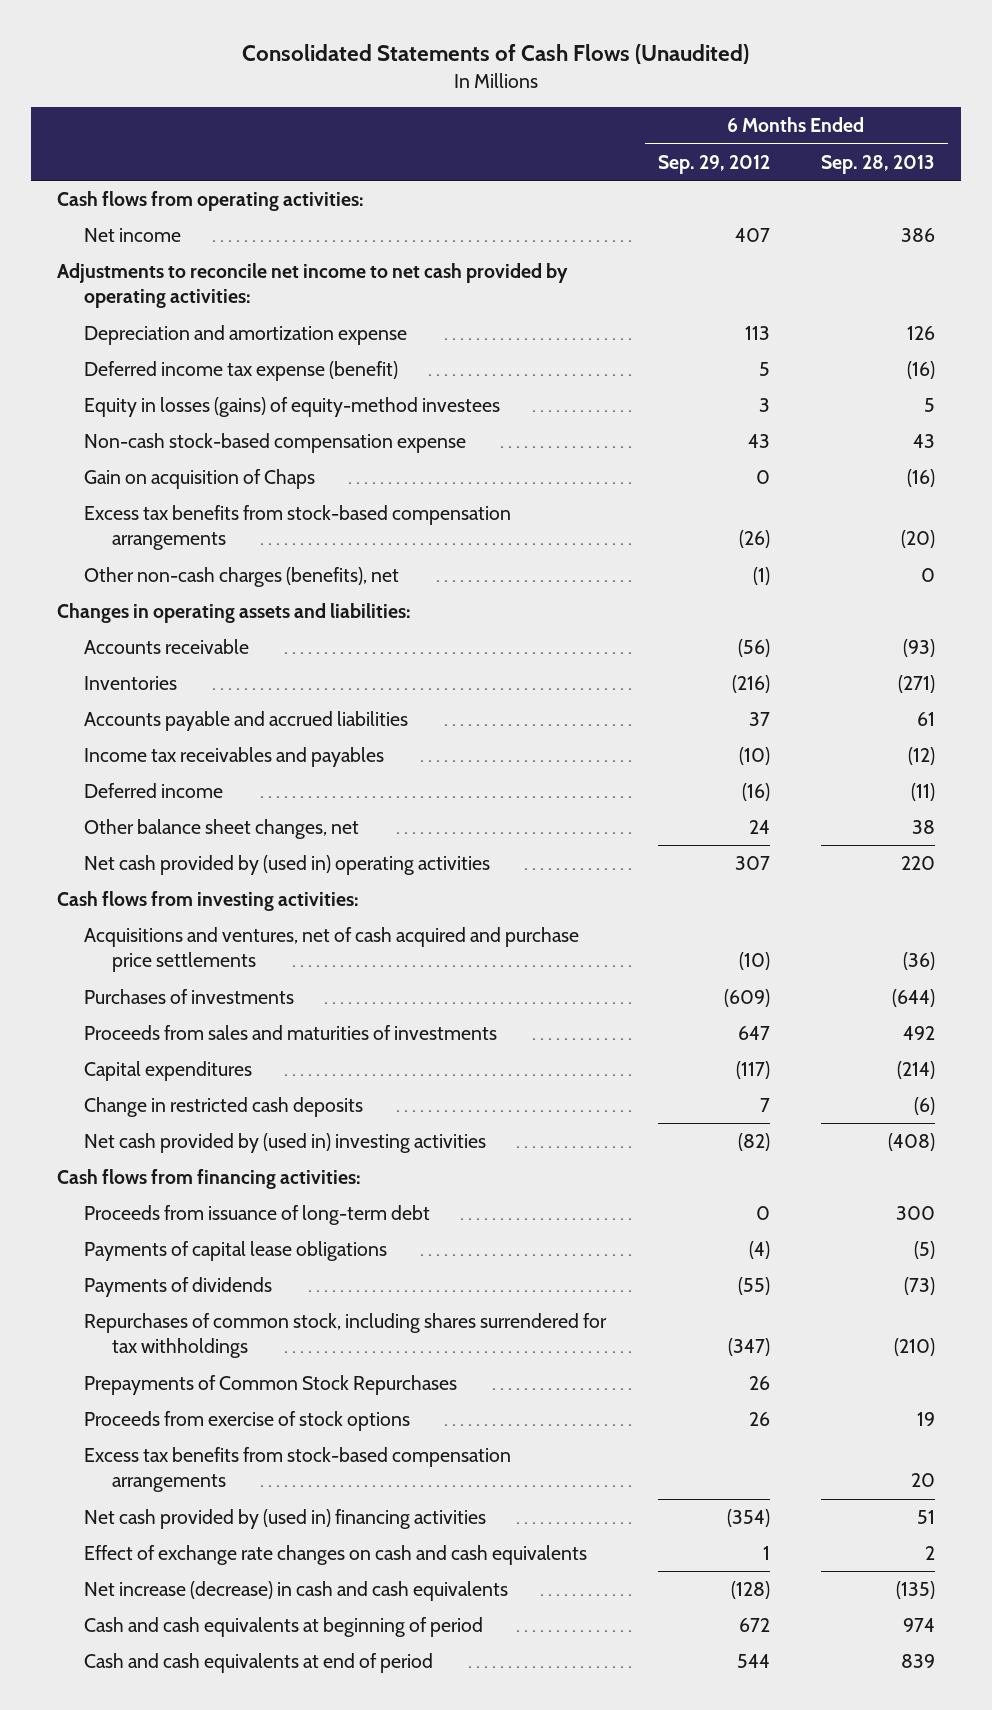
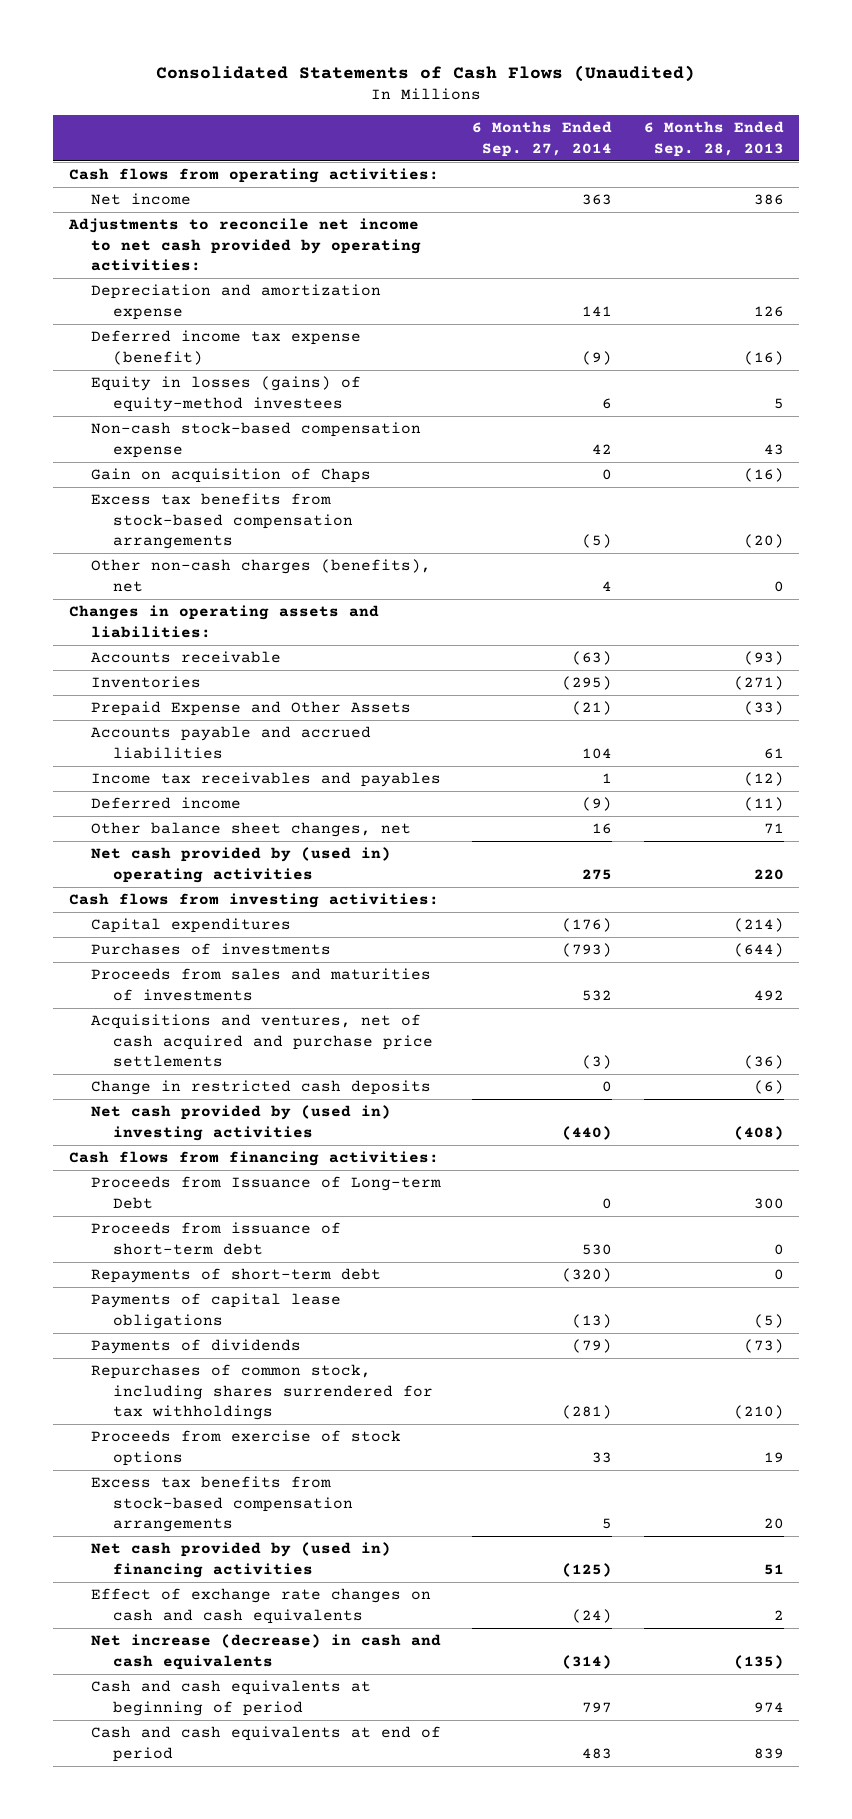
[657,154,770,174] Sep. 29, 2012 -> none
none -> [472,121,613,157] 6 Months Ended Sep. 27, 2014
none -> [90,701,411,717] Prepaid Expense and Other Assets
[912,820,936,835] 38 -> [763,823,784,835] 71
[84,1061,253,1082] Capital expenditures -> [90,918,291,934] Capital expenditures
[84,927,580,973] Acquisitions and ventures, net of cash acquired and purchase price settlements -> [90,1014,433,1068] Acquisitions and ventures, net of cash acquired and purchase price settlements
[84,1205,431,1226] Proceeds from issuance of long-term debt -> [90,1176,441,1209] Proceeds from Issuance of Long-term Debt
none -> [90,1222,341,1255] Proceeds from issuance of short-term debt
none -> [90,1268,381,1284] Repayments of short-term debt
[84,1375,458,1396] Prepayments of Common Stock Repurchases -> none

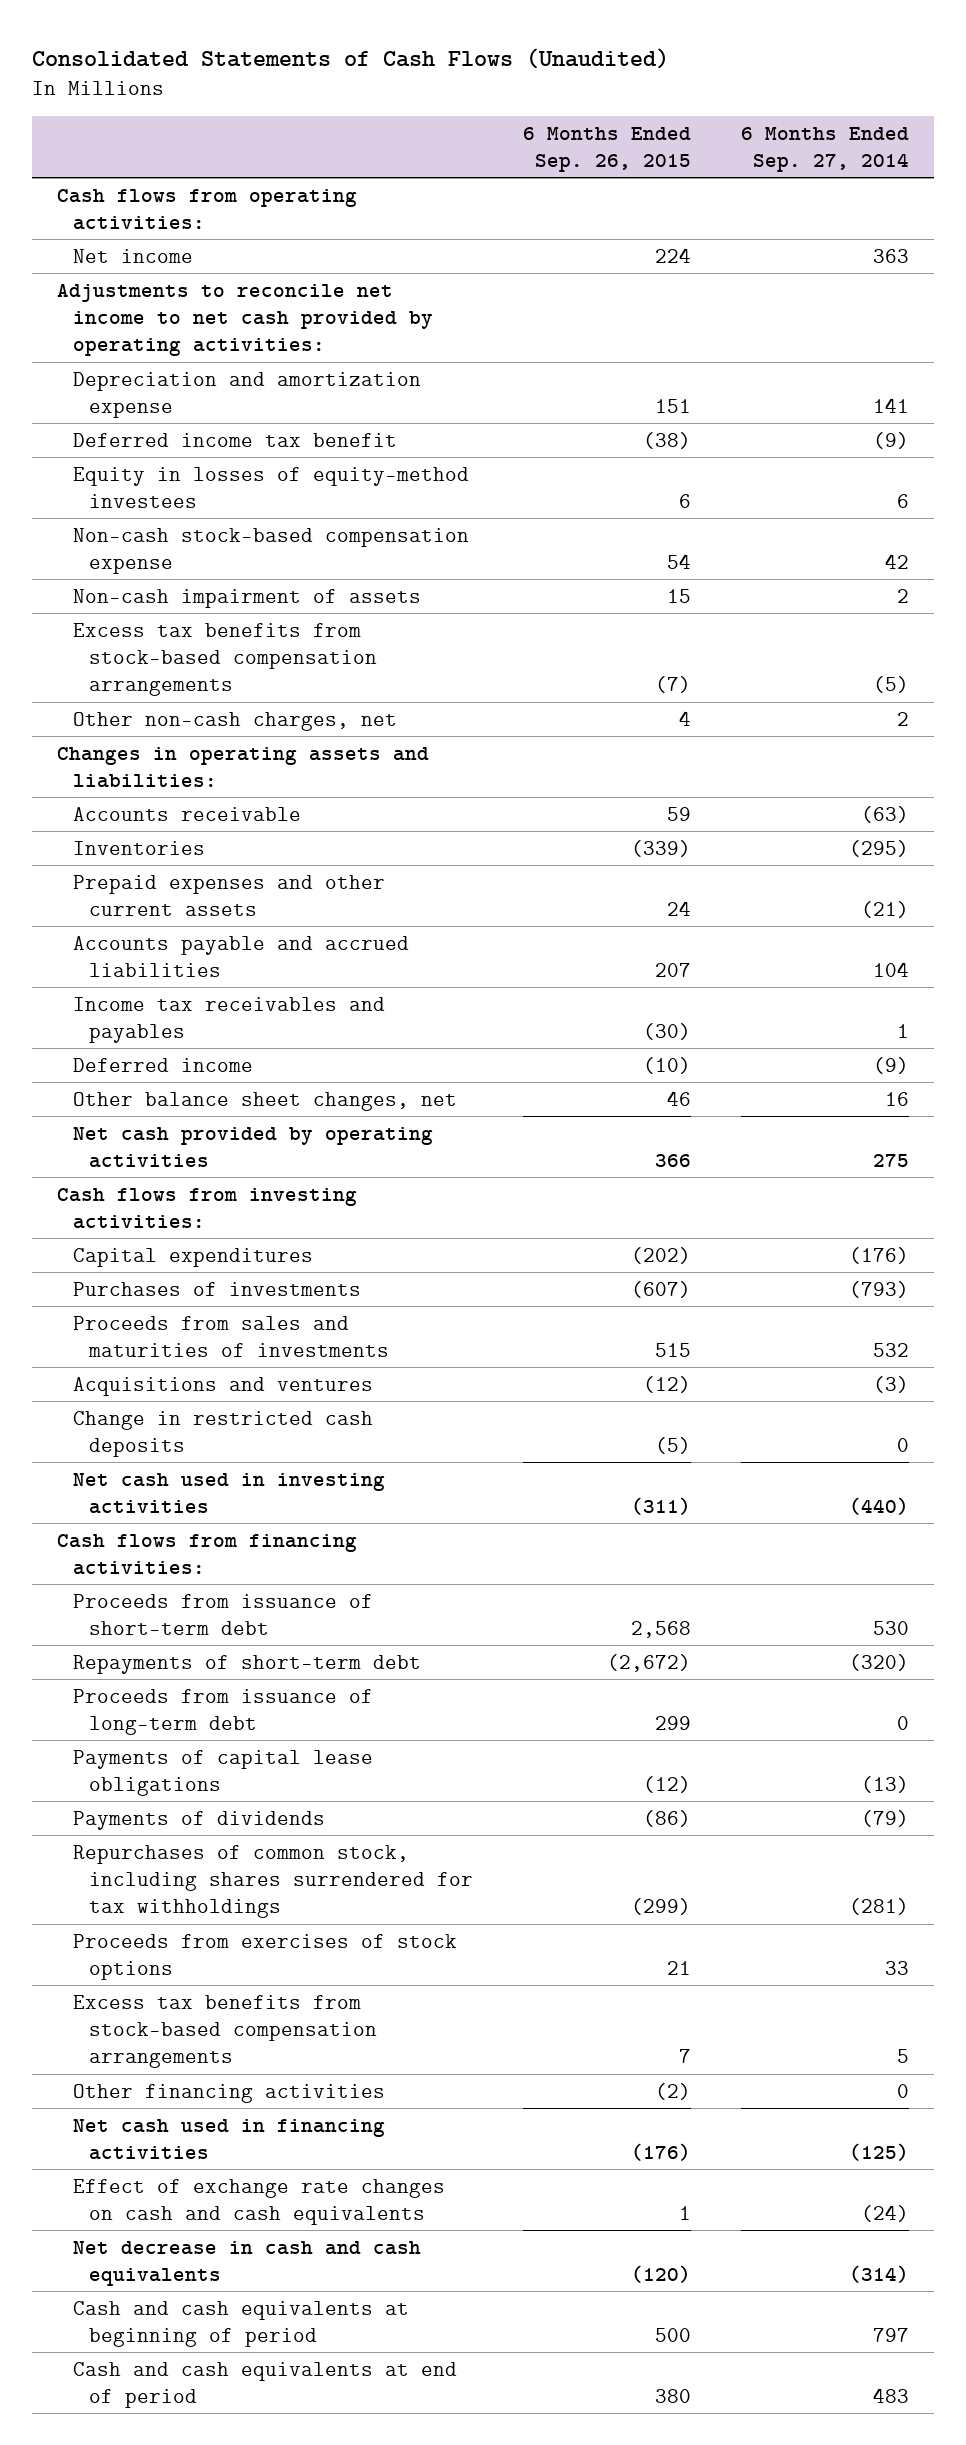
[643,121,784,157] 6 Months Ended Sep. 28, 2013 -> none
none -> [522,126,691,172] 6 Months Ended Sep. 26, 2015
[90,330,361,365] Deferred income tax expense (benefit) -> [73,432,398,447] Deferred income tax benefit
[90,376,361,412] Equity in losses (gains) of equity-method investees -> [73,466,470,508] Equity in losses of equity-method investees
[90,468,371,484] Gain on acquisition of Chaps -> none
none -> [73,588,422,608] Non-cash impairment of assets
[90,559,431,592] Other non-cash charges (benefits), net -> [73,711,398,731] Other non-cash charges, net
[602,580,613,591] 4 -> [896,711,909,726] 2
[90,701,411,717] Prepaid Expense and Other Assets -> [73,874,386,916] Prepaid expenses and other current assets
[90,847,391,883] Net cash provided by (used in) operating activities -> [73,1126,434,1168] Net cash provided by operating activities
[90,1014,433,1068] Acquisitions and ventures, net of cash acquired and purchase price settlements -> [73,1376,374,1396] Acquisitions and ventures
[90,1105,391,1141] Net cash provided by (used in) investing activities -> [73,1472,386,1514] Net cash used in investing activities
[90,1176,441,1209] Proceeds from Issuance of Long-term Debt -> none
none -> [73,1688,374,1735] Proceeds from issuance of long-term debt
[90,1430,401,1466] Proceeds from exercise of stock options -> [73,1933,458,1980] Proceeds from exercises of stock options
none -> [73,2083,386,2103] Other financing activities
[90,1542,391,1578] Net cash provided by (used in) financing activities -> [73,2118,386,2160] Net cash used in financing activities
[90,1634,441,1670] Net increase (decrease) in cash and cash equivalents -> [73,2240,422,2286] Net decrease in cash and cash equivalents

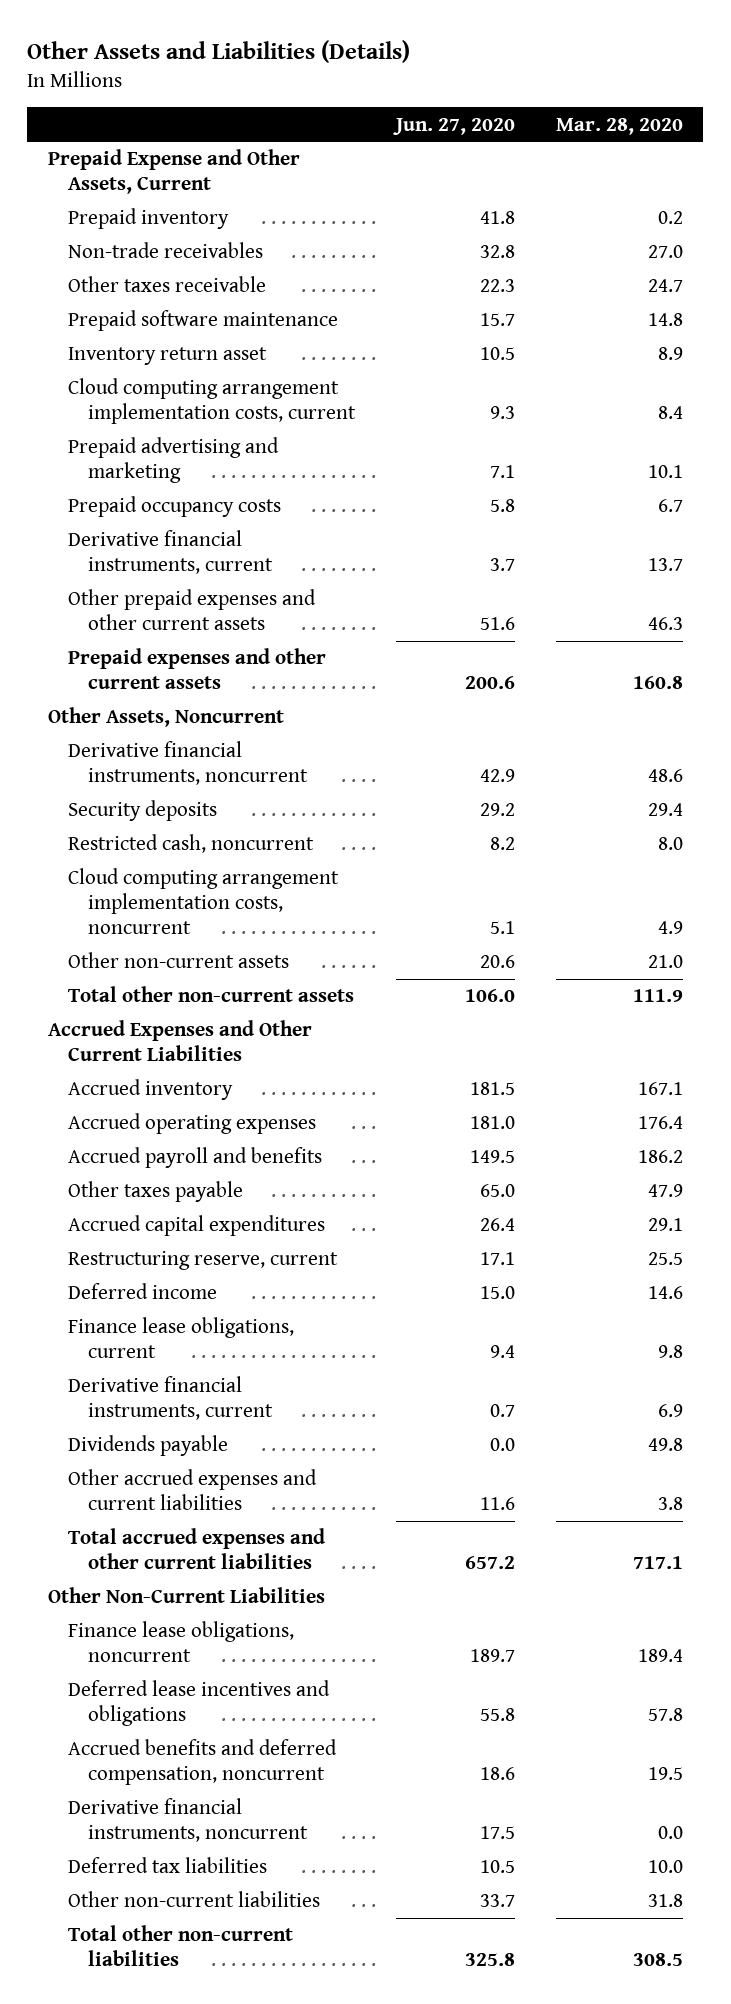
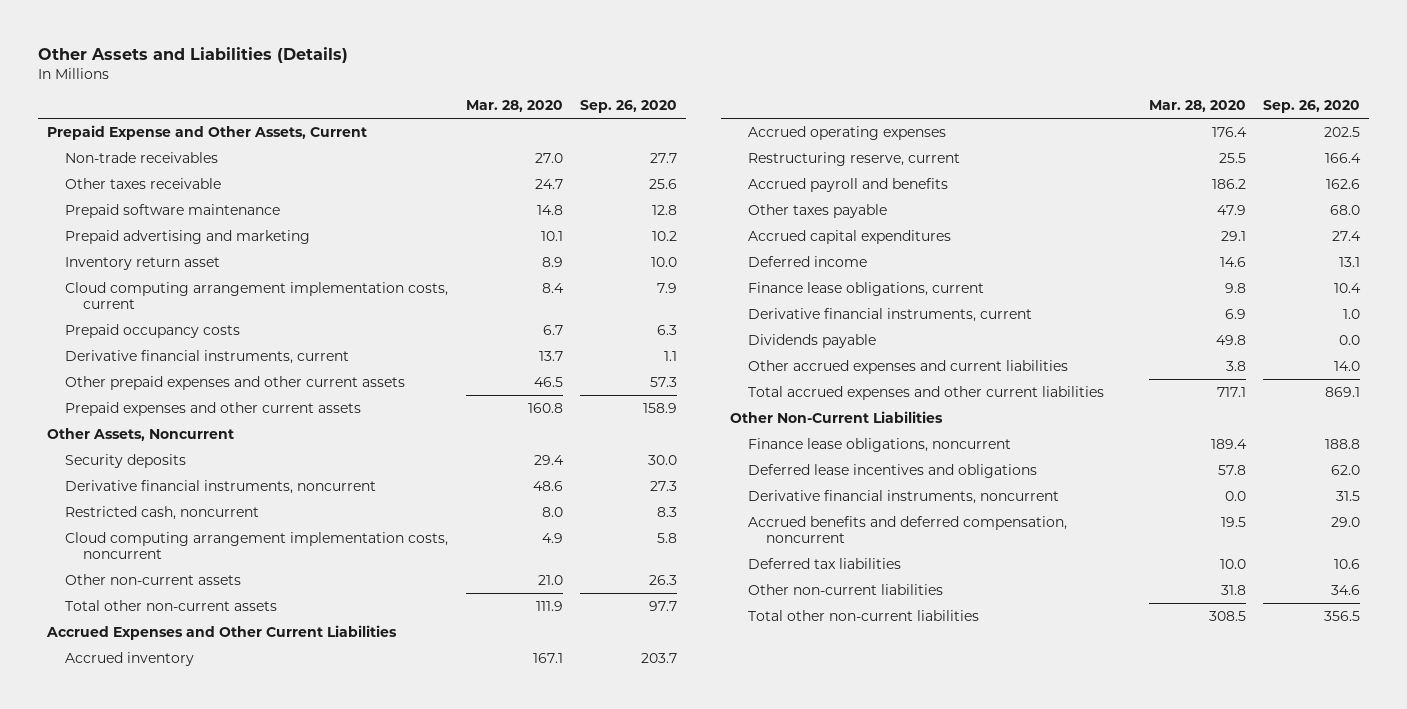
[393,117,516,135] Jun. 27, 2020 -> none
none -> [580,100,678,114] Sep. 26, 2020
[68,208,230,230] Prepaid inventory -> none
[68,437,280,484] Prepaid advertising and marketing -> [65,229,311,244] Prepaid advertising and marketing
[647,617,683,631] 46.3 -> [533,376,563,387] 46.5
[68,741,309,786] Derivative financial instruments, noncurrent -> [65,479,377,494] Derivative financial instruments, noncurrent
[68,1251,339,1271] Restructuring reserve, current -> [747,151,960,166] Restructuring reserve, current
[68,1739,338,1786] Accrued benefits and deferred compensation, noncurrent -> [747,515,1067,544] Accrued benefits and deferred compensation, noncurrent

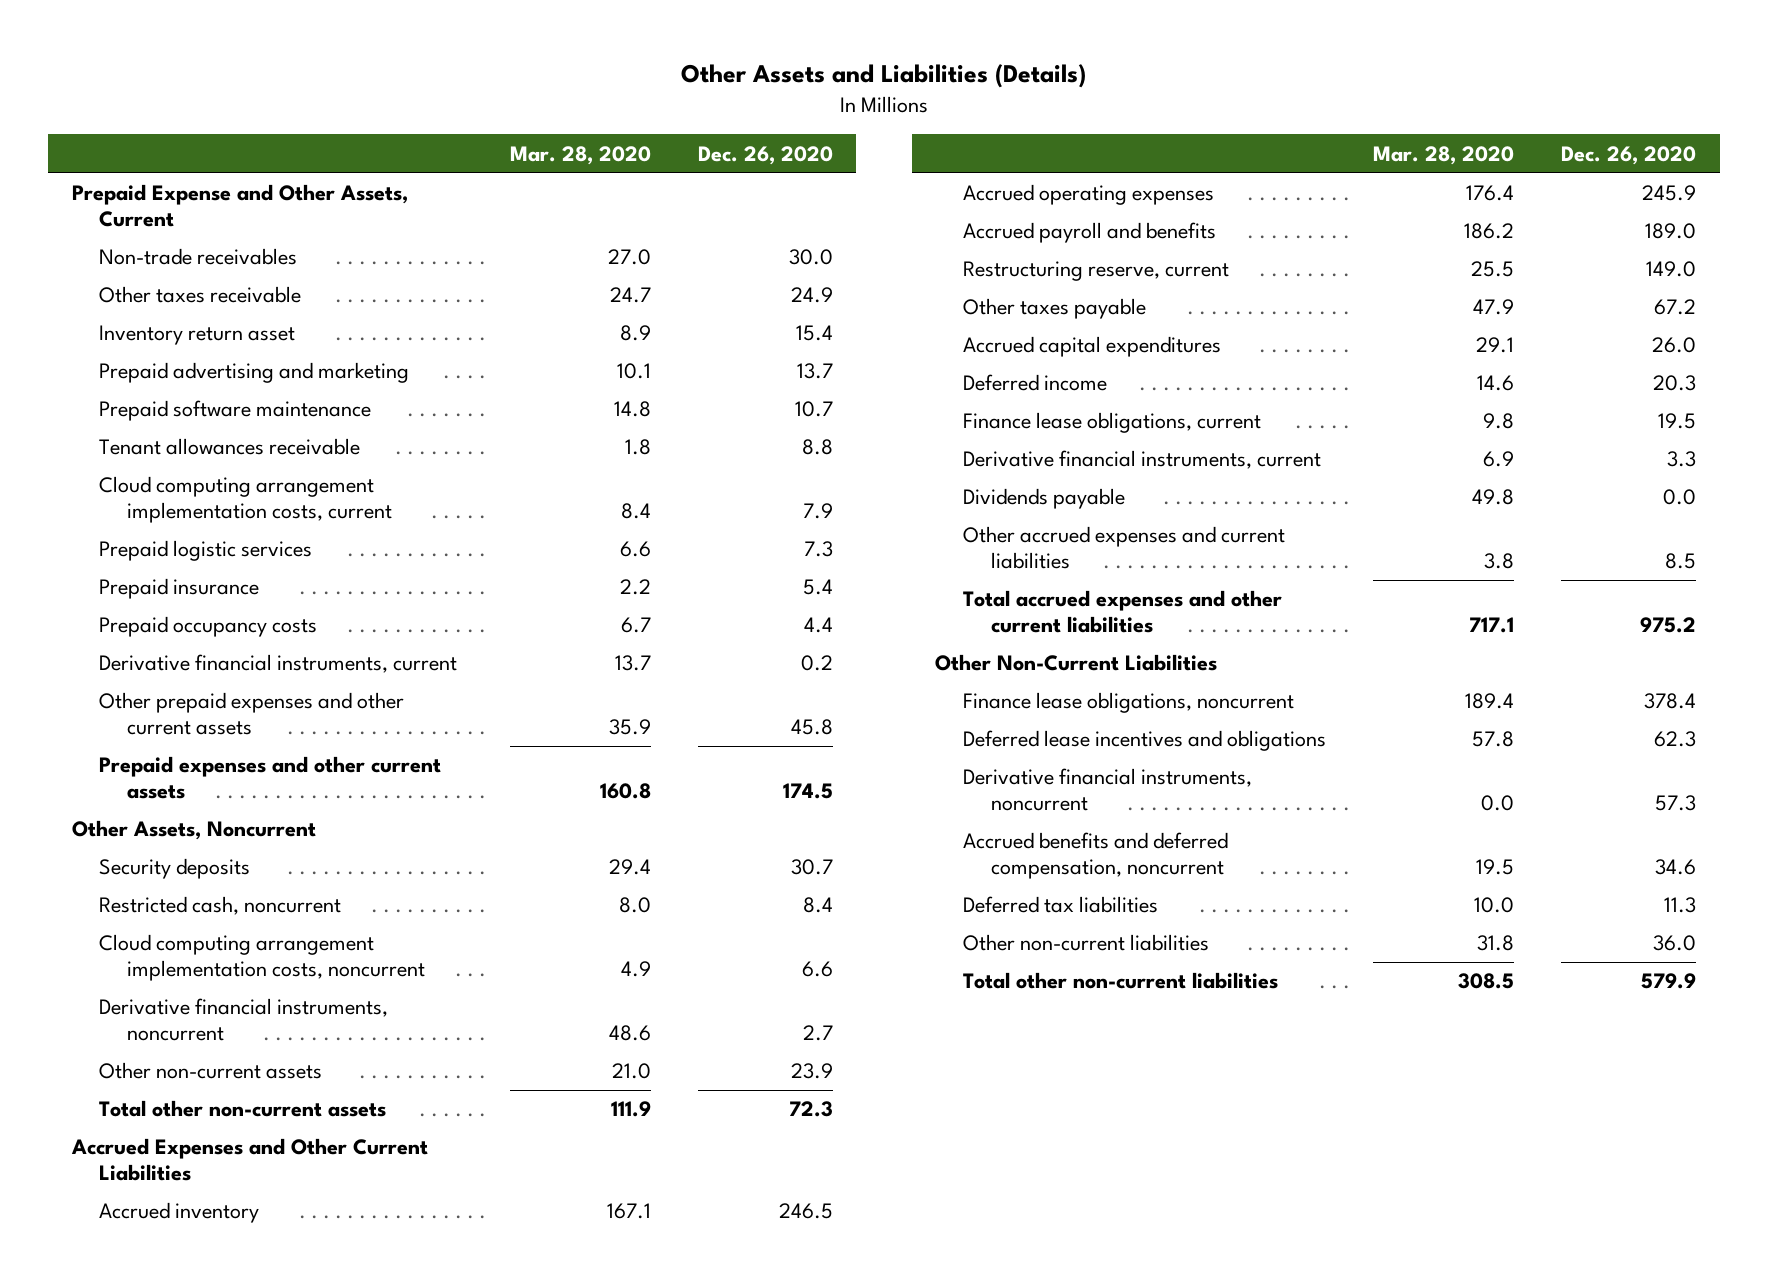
[580,100,678,114] Sep. 26, 2020 -> none
none -> [697,145,833,165] Dec. 26, 2020
[65,229,311,244] Prepaid advertising and marketing -> [99,362,410,384] Prepaid advertising and marketing
[65,203,281,218] Prepaid software maintenance -> [99,400,372,422] Prepaid software maintenance
none -> [99,438,361,456] Tenant allowances receivable
none -> [99,540,313,562] Prepaid logistic services
none -> [99,578,260,600] Prepaid insurance
[533,376,563,387] 46.5 -> [608,718,651,735] 35.9
[65,479,377,494] Derivative financial instruments, noncurrent -> [99,998,389,1041] Derivative financial instruments, noncurrent
[747,151,960,166] Restructuring reserve, current -> [963,261,1230,282] Restructuring reserve, current

